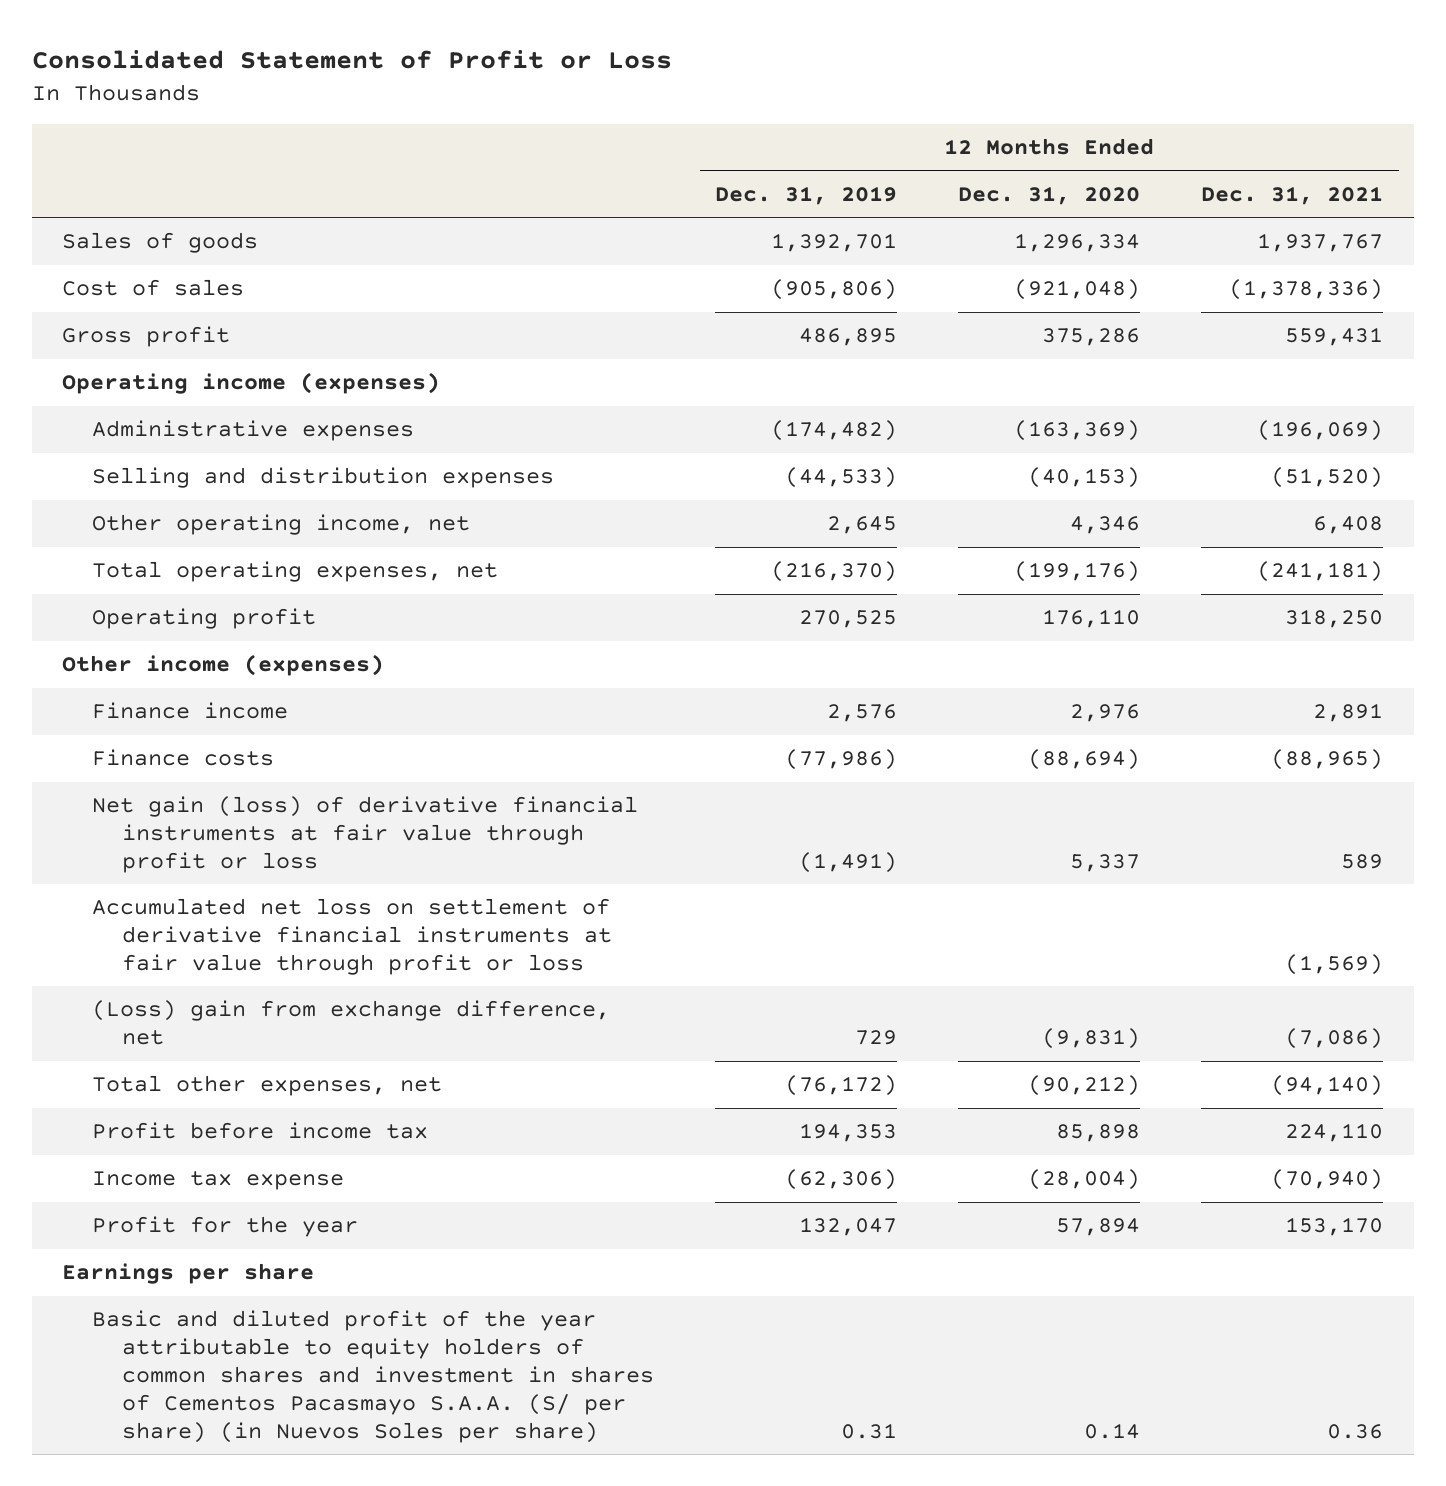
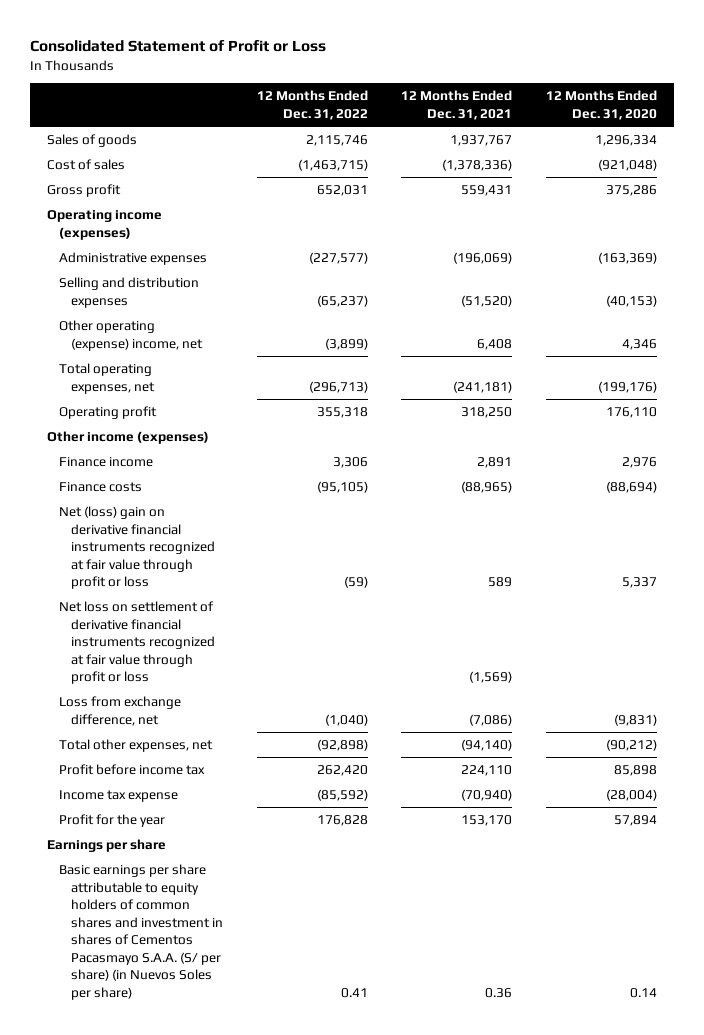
[715,185,898,205] Dec. 31, 2019 -> none
none -> [256,90,368,121] 12 Months Ended Dec. 31, 2022
[92,514,471,536] Other operating income, net -> [59,319,204,351] Other operating (expense) income, net
[92,796,639,874] Net gain (loss) of derivative financial instruments at fair value through profit or loss -> [59,505,216,590] Net (loss) gain on derivative financial instruments recognized at fair value through profit or loss
[92,898,613,976] Accumulated net loss on settlement of derivative financial instruments at fair value through profit or loss -> [59,600,216,685] Net loss on settlement of derivative financial instruments recognized at fair value through profit or loss
[92,1000,611,1046] (Loss) gain from exchange difference, net -> [59,695,182,726] Loss from exchange difference, net
[92,1310,655,1443] Basic and diluted profit of the year attributable to equity holders of common shares and investment in shares of Cementos Pacasmayo S.A.A. (S/ per share) (in Nuevos Soles per share) -> [59,863,224,1000] Basic earnings per share attributable to equity holders of common shares and investment in shares of Cementos Pacasmayo S.A.A. (S/ per share) (in Nuevos Soles per share)

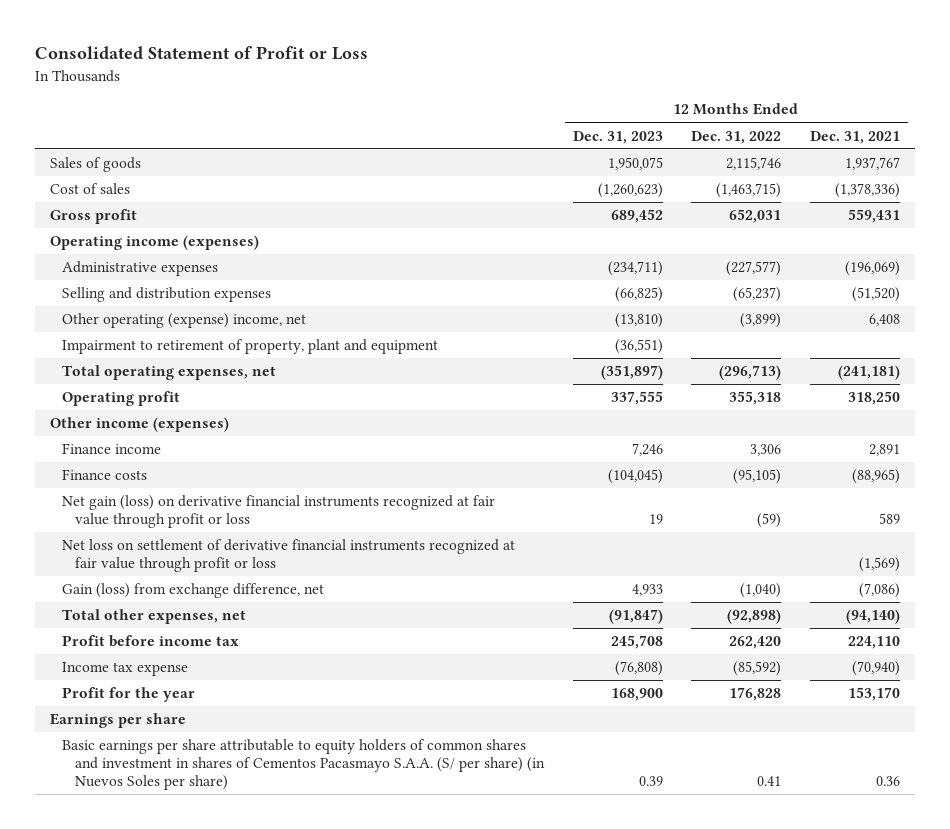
[545,90,657,121] 12 Months Ended Dec. 31, 2020 -> none
none -> [572,130,663,144] Dec. 31, 2023
none -> [62,339,439,355] Impairment to retirement of property, plant and equipment
[59,505,216,590] Net (loss) gain on derivative financial instruments recognized at fair value through profit or loss -> [62,495,496,529] Net gain (loss) on derivative financial instruments recognized at fair value through profit or loss
[59,695,182,726] Loss from exchange difference, net -> [62,583,325,599] Gain (loss) from exchange difference, net

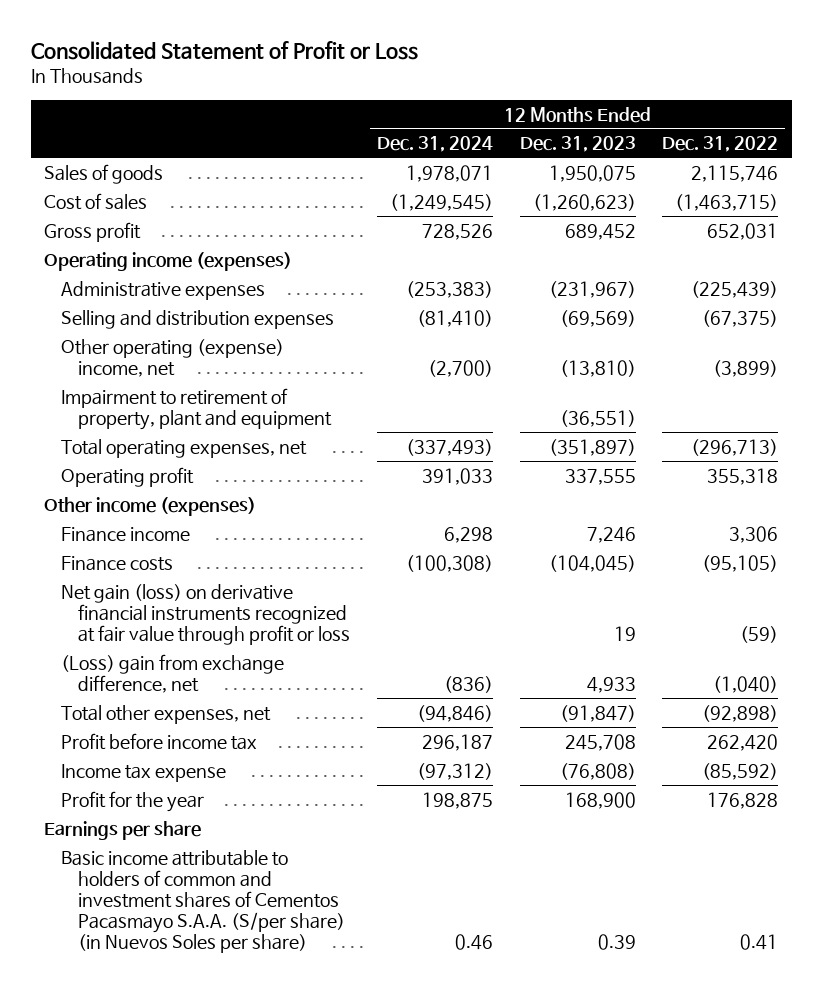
[810,130,901,144] Dec. 31, 2021 -> none
none -> [376,136,493,153] Dec. 31, 2024
[607,261,663,277] (234,711) -> [548,280,636,298] (231,967)
[726,261,782,277] (227,577) -> [691,280,779,298] (225,439)
[614,287,663,303] (66,825) -> [559,309,636,327] (69,569)
[733,287,782,303] (65,237) -> [702,309,779,327] (67,375)
[62,539,516,573] Net loss on settlement of derivative financial instruments recognized at fair value through profit or loss -> none
[62,583,325,599] Gain (loss) from exchange difference, net -> [61,653,285,693] (Loss) gain from exchange difference, net
[62,739,545,791] Basic earnings per share attributable to equity holders of common shares and investment in shares of Cementos Pacasmayo S.A.A. (S/ per share) (in Nuevos Soles per share) -> [61,849,346,953] Basic income attributable to holders of common and investment shares of Cementos Pacasmayo S.A.A. (S/per share) (in Nuevos Soles per share)

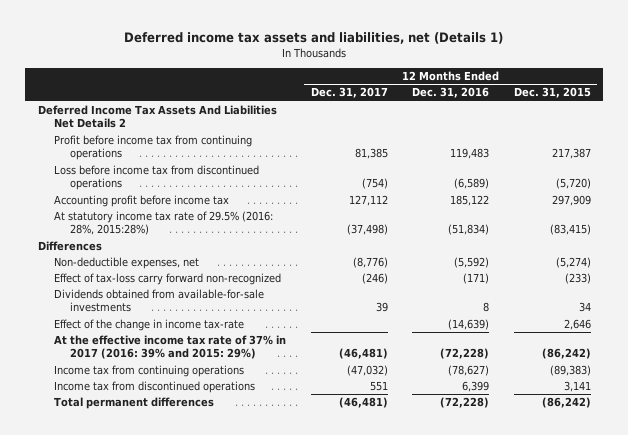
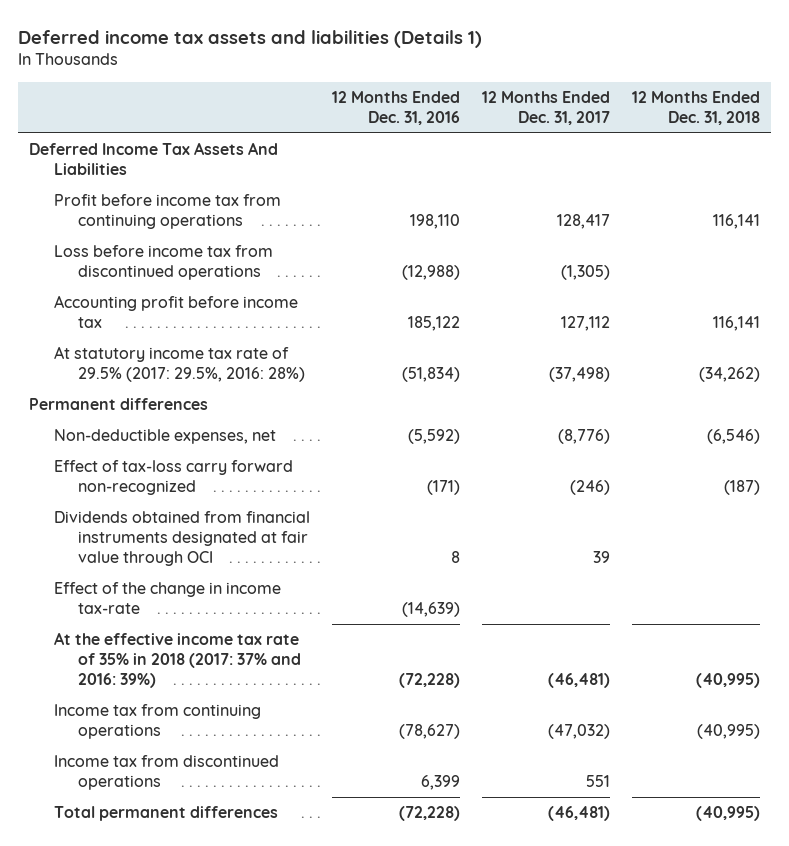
[124,32,504,45] Deferred income tax assets and liabilities, net (Details 1) -> [18,29,483,48] Deferred income tax assets and liabilities (Details 1)
[513,87,591,99] Dec. 31, 2015 -> none
none -> [631,91,760,125] 12 Months Ended Dec. 31, 2018
[37,105,277,129] Deferred Income Tax Assets And Liabilities Net Details 2 -> [29,142,279,176] Deferred Income Tax Assets And Liabilities
[354,148,388,160] 81,385 -> [556,214,610,230] 128,417
[450,148,490,160] 119,483 -> [409,214,460,230] 198,110
[361,178,388,190] (754) -> [560,265,610,281] (1,305)
[454,178,490,190] (6,589) -> [401,265,460,281] (12,988)
[54,211,274,236] At statutory income tax rate of 29.5% (2016: 28%, 2015:28%) -> [53,346,305,383] At statutory income tax rate of 29.5% (2017: 29.5%, 2016: 28%)
[37,241,102,252] Differences -> [29,398,209,411] Permanent differences
[54,289,265,313] Dividends obtained from available-for-sale investments -> [53,511,310,566] Dividends obtained from financial instruments designated at fair value through OCI
[54,335,287,360] At the effective income tax rate of 37% in 2017 (2016: 39% and 2015: 29%) -> [53,632,301,688] At the effective income tax rate of 35% in 2018 (2017: 37% and 2016: 39%)

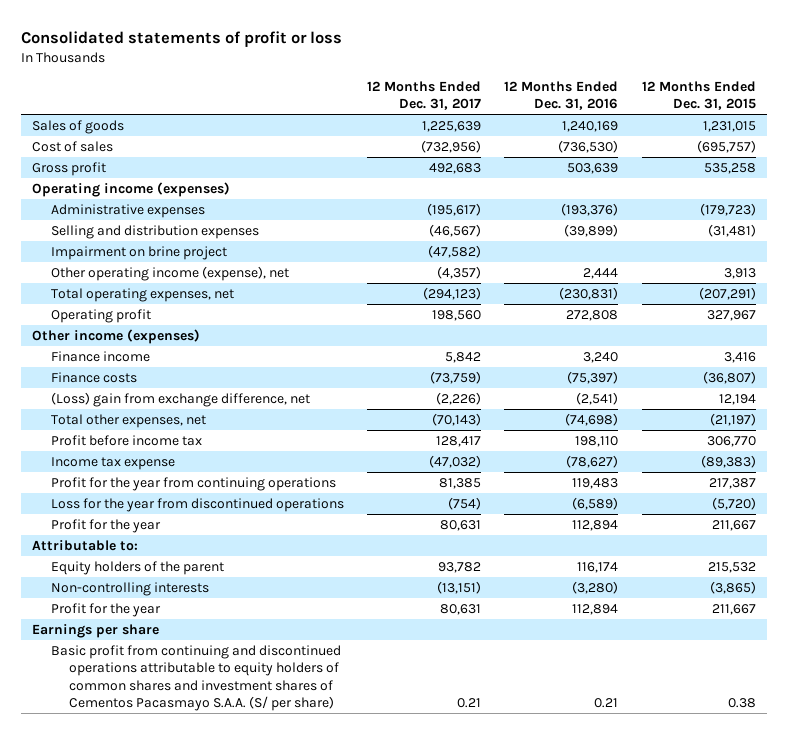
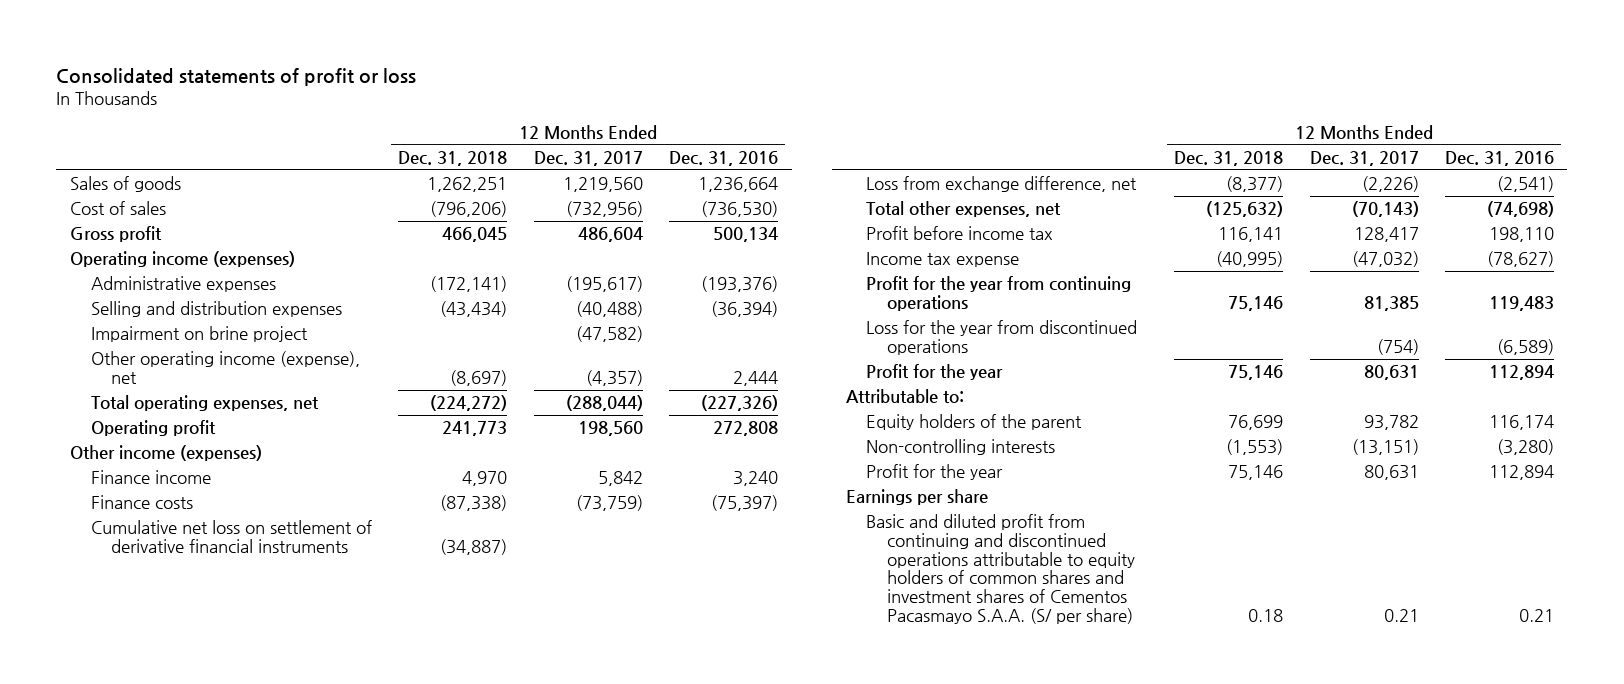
[641,80,756,111] 12 Months Ended Dec. 31, 2015 -> none
none -> [398,150,508,166] Dec. 31, 2018
[422,120,482,132] 1,225,639 -> [562,177,643,193] 1,219,560
[562,120,619,132] 1,240,169 -> [698,177,779,193] 1,236,664
[429,162,482,174] 492,683 -> [577,227,643,243] 486,604
[567,162,619,174] 503,639 -> [713,227,779,243] 500,134
[429,223,482,237] (46,567) -> [575,301,643,318] (40,488)
[564,223,619,237] (39,899) -> [711,301,779,318] (36,394)
[423,286,482,300] (294,123) -> [565,395,643,412] (288,044)
[559,286,619,300] (230,831) -> [701,395,779,412] (227,326)
none -> [90,520,372,553] Cumulative net loss on settlement of derivative financial instruments
[50,391,310,407] (Loss) gain from exchange difference, net -> [866,176,1138,193] Loss from exchange difference, net
[50,644,341,712] Basic profit from continuing and discontinued operations attributable to equity holders of common shares and investment shares of Cementos Pacasmayo S.A.A. (S/ per share) -> [866,514,1136,624] Basic and diluted profit from continuing and discontinued operations attributable to equity holders of common shares and investment shares of Cementos Pacasmayo S.A.A. (S/ per share)

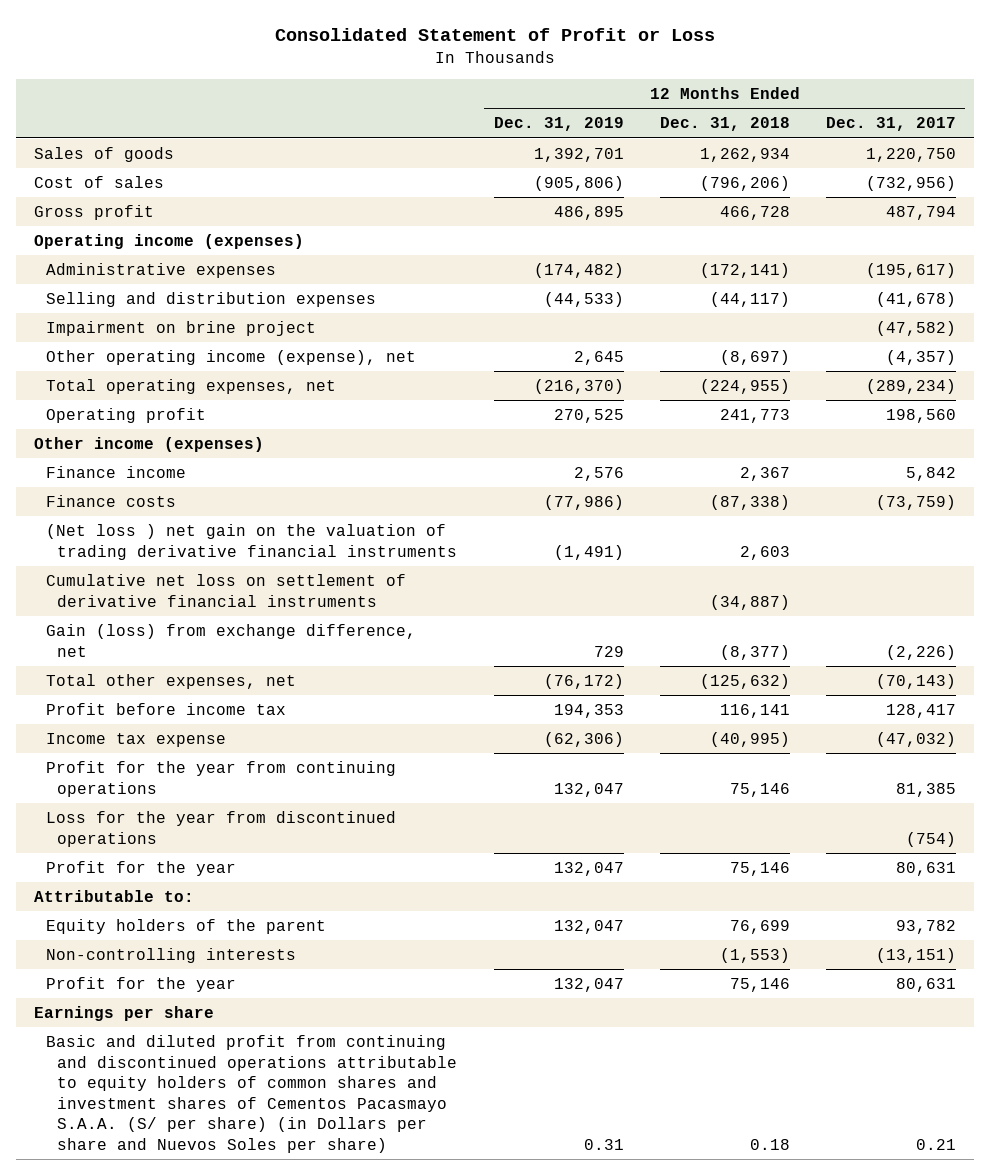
[56,67,417,86] Consolidated statements of profit or loss -> [275,28,716,42] Consolidated Statement of Profit or Loss
[669,150,779,166] Dec. 31, 2016 -> none
none -> [493,117,624,132] Dec. 31, 2019
[427,177,508,193] 1,262,251 -> [699,148,790,163] 1,262,934
[562,177,643,193] 1,219,560 -> [866,148,957,163] 1,220,750
[442,227,508,243] 466,045 -> [719,206,790,221] 466,728
[577,227,643,243] 486,604 -> [886,206,957,221] 487,794
[440,301,508,318] (43,434) -> [709,292,790,308] (44,117)
[575,301,643,318] (40,488) -> [876,292,957,308] (41,678)
[430,395,508,412] (224,272) -> [699,379,790,395] (224,955)
[565,395,643,412] (288,044) -> [866,379,957,395] (289,234)
[462,471,508,487] 4,970 -> [739,467,790,482] 2,367
none -> [45,524,458,560] (Net loss ) net gain on the valuation of trading derivative financial instruments
[866,176,1138,193] Loss from exchange difference, net -> [45,624,416,657] Gain (loss) from exchange difference, net
[866,514,1136,624] Basic and diluted profit from continuing and discontinued operations attributable to equity holders of common shares and investment shares of Cementos Pacasmayo S.A.A. (S/ per share) -> [45,1035,458,1153] Basic and diluted profit from continuing and discontinued operations attributable to equity holders of common shares and investment shares of Cementos Pacasmayo S.A.A. (S/ per share) (in Dollars per share and Nuevos Soles per share)

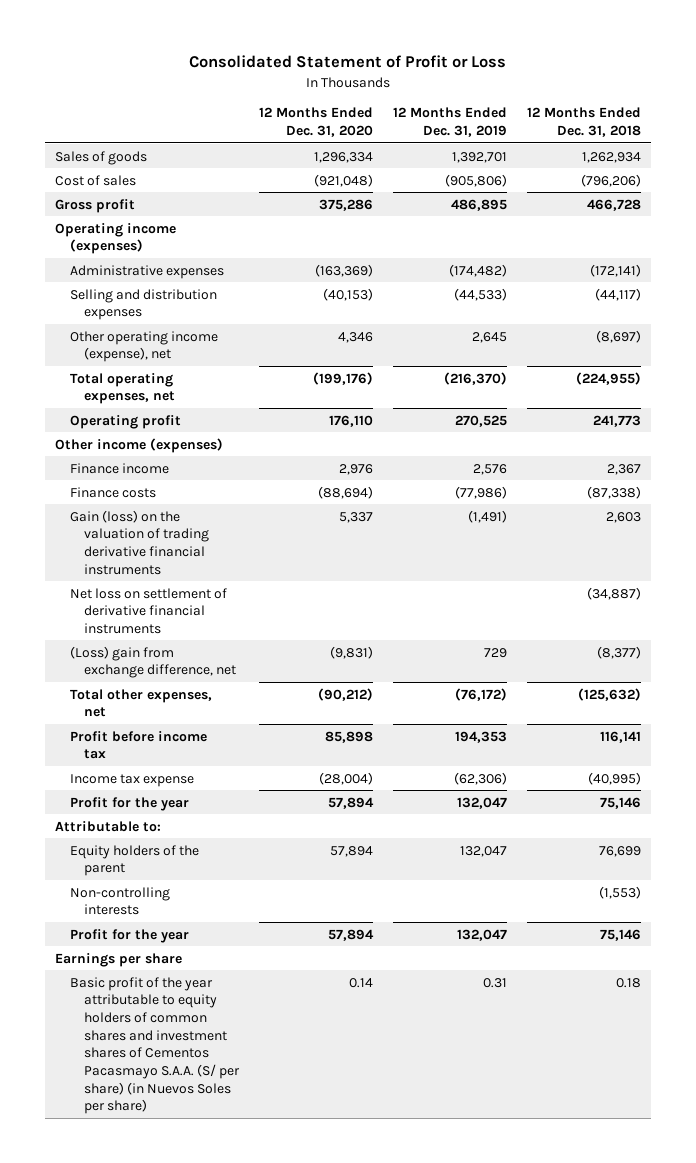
[826,117,957,132] Dec. 31, 2017 -> none
none -> [258,107,373,138] 12 Months Ended Dec. 31, 2020
[45,321,316,337] Impairment on brine project -> none
[45,524,458,560] (Net loss ) net gain on the valuation of trading derivative financial instruments -> [69,509,210,575] Gain (loss) on the valuation of trading derivative financial instruments
[45,574,406,607] Cumulative net loss on settlement of derivative financial instruments -> [69,587,227,634] Net loss on settlement of derivative financial instruments
[45,624,416,657] Gain (loss) from exchange difference, net -> [69,645,237,679] (Loss) gain from exchange difference, net
[45,761,396,797] Profit for the year from continuing operations -> none
[45,811,396,847] Loss for the year from discontinued operations -> none
[45,1035,458,1153] Basic and diluted profit from continuing and discontinued operations attributable to equity holders of common shares and investment shares of Cementos Pacasmayo S.A.A. (S/ per share) (in Dollars per share and Nuevos Soles per share) -> [69,976,241,1115] Basic profit of the year attributable to equity holders of common shares and investment shares of Cementos Pacasmayo S.A.A. (S/ per share) (in Nuevos Soles per share)

